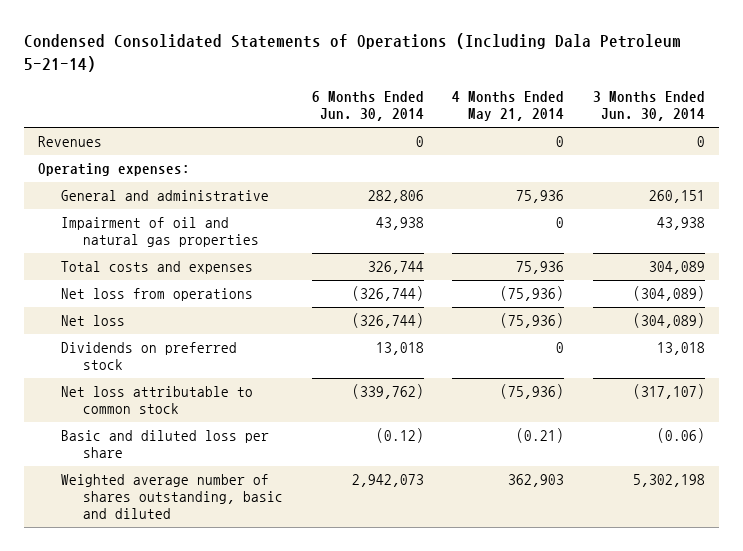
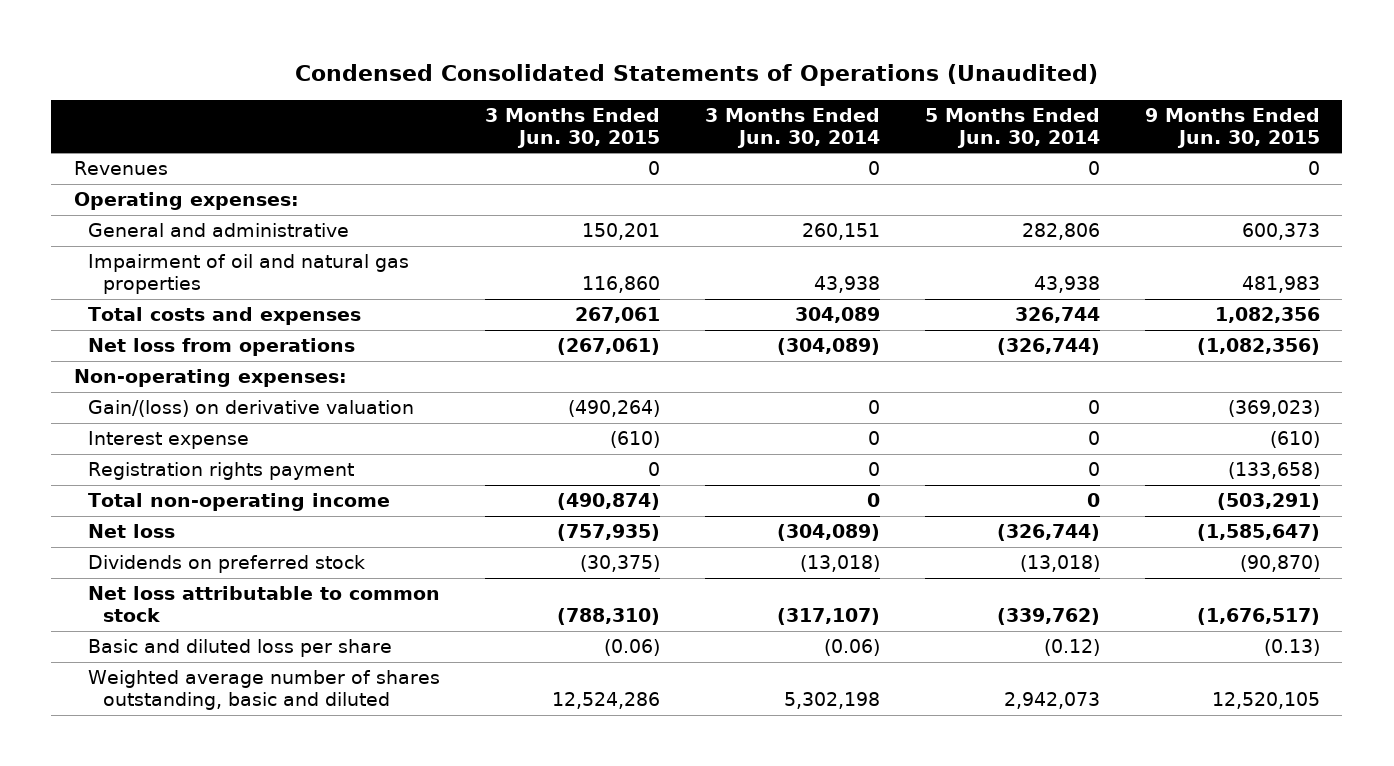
[23,33,681,72] Condensed Consolidated Statements of Operations (Including Dala Petroleum 5-21-14) -> [294,63,1098,86] Condensed Consolidated Statements of Operations (Unaudited)
[311,91,424,122] 6 Months Ended Jun. 30, 2014 -> none
[452,91,565,122] 4 Months Ended May 21, 2014 -> none
none -> [485,107,661,148] 3 Months Ended Jun. 30, 2015
none -> [925,107,1101,148] 5 Months Ended Jun. 30, 2014
none -> [1144,107,1320,148] 9 Months Ended Jun. 30, 2015
none -> [73,369,347,388] Non-operating expenses:
none -> [88,400,415,418] Gain/(loss) on derivative valuation
none -> [88,431,250,450] Interest expense
none -> [88,462,355,481] Registration rights payment
none -> [88,493,391,512] Total non-operating income
[656,341,705,355] 13,018 -> [800,555,881,573] (13,018)

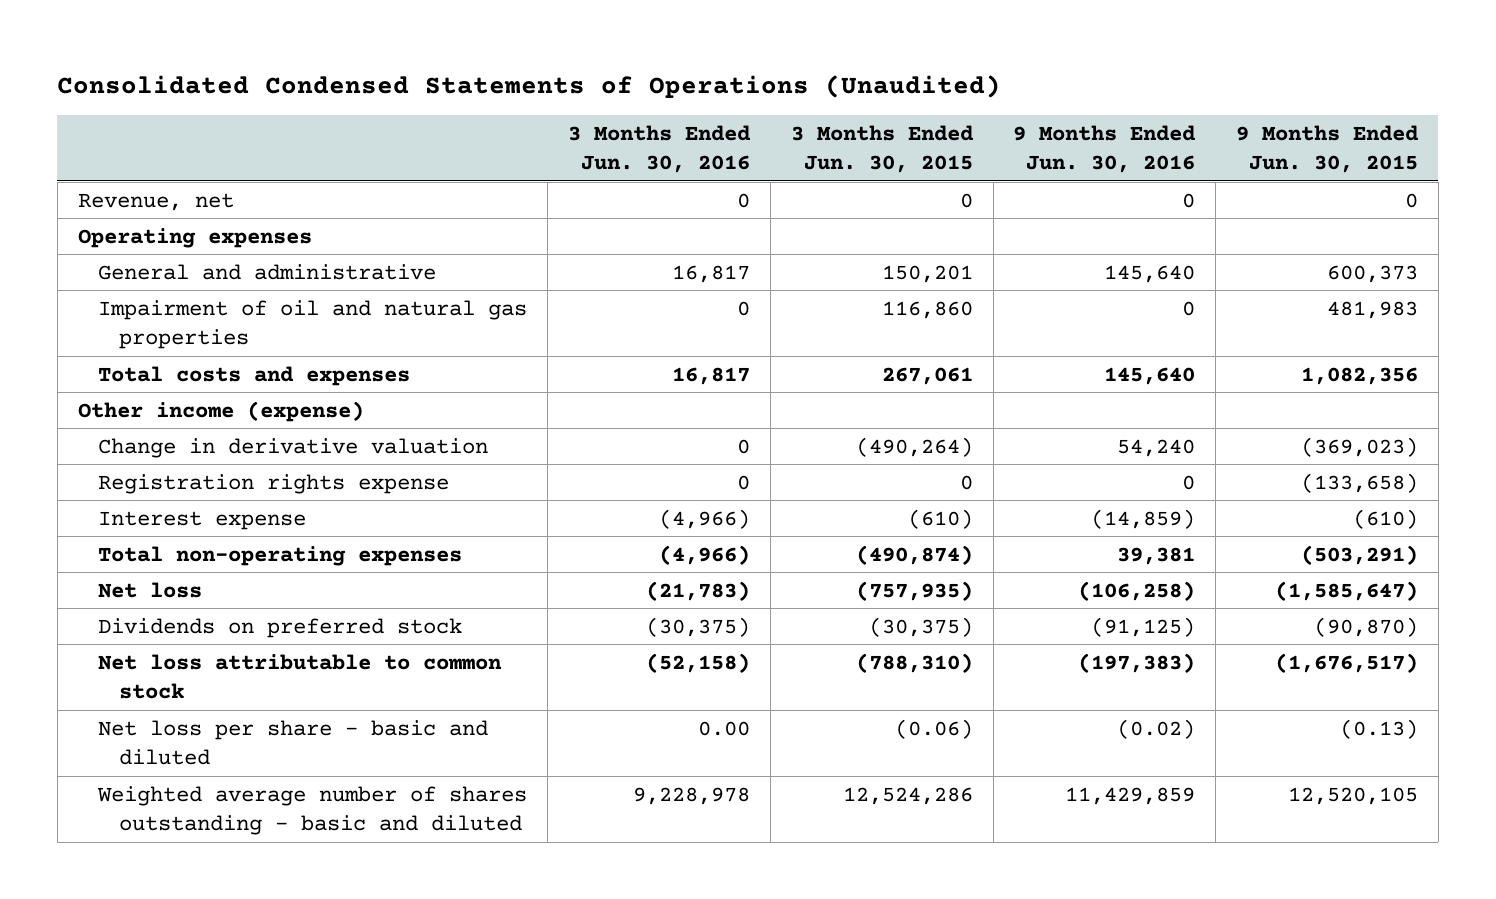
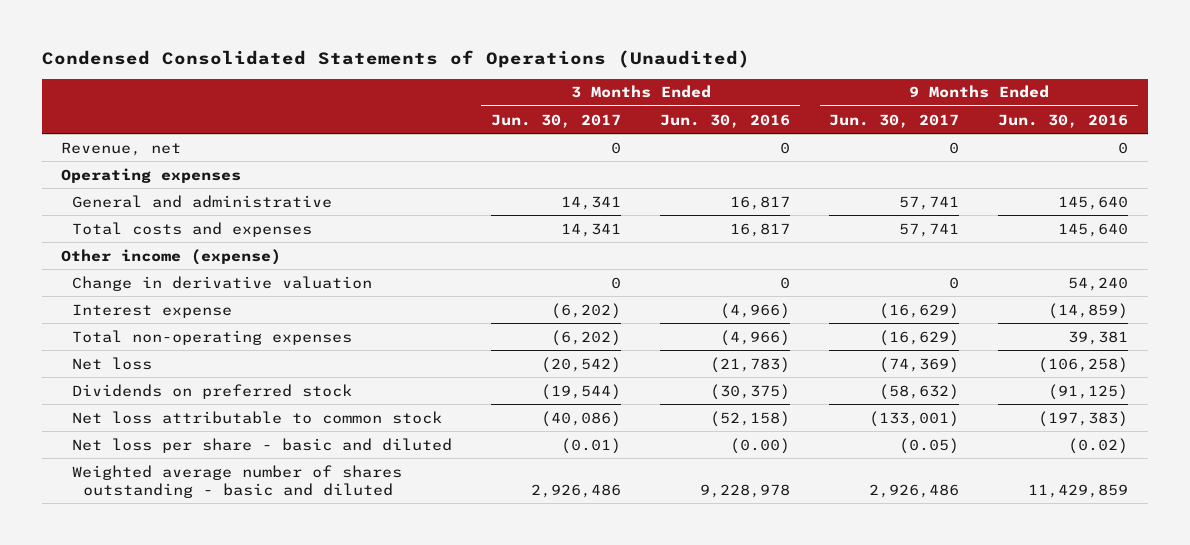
[57,74,1002,98] Consolidated Condensed Statements of Operations (Unaudited) -> [41,50,750,69] Condensed Consolidated Statements of Operations (Unaudited)
[790,124,974,174] 3 Months Ended Jun. 30, 2015 -> none
[1236,124,1420,174] 9 Months Ended Jun. 30, 2015 -> none
none -> [491,113,622,128] Jun. 30, 2017
none -> [829,113,960,128] Jun. 30, 2017
[98,299,528,350] Impairment of oil and natural gas properties -> none
[98,473,450,494] Registration rights expense -> none
[698,720,751,736] 0.00 -> [730,437,791,454] (0.00)

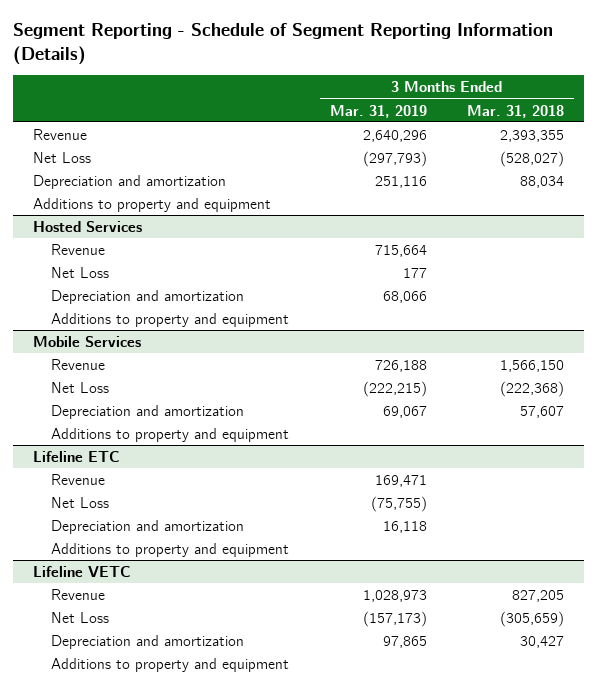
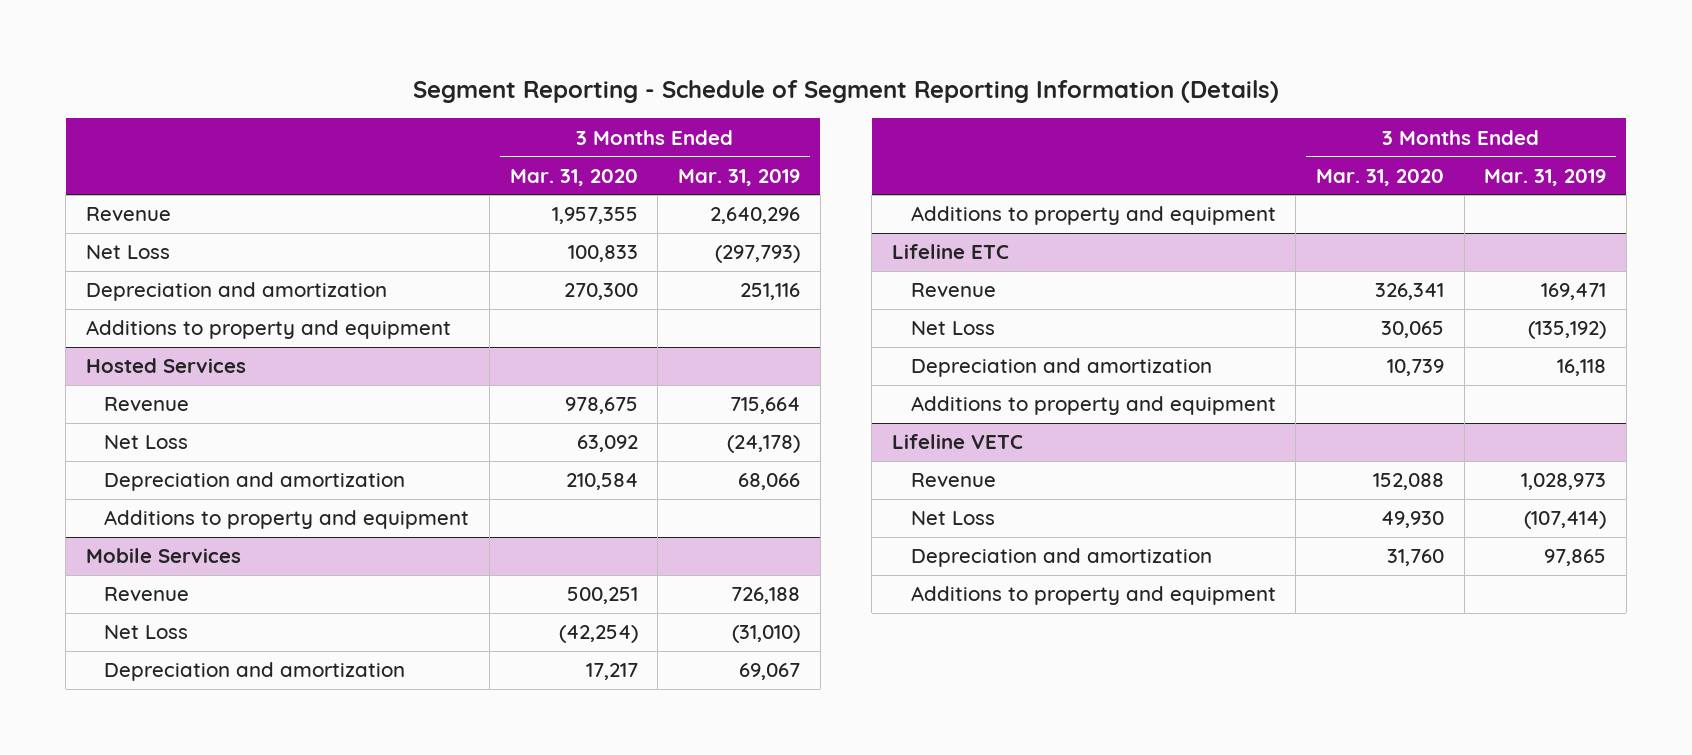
[466,104,564,118] Mar. 31, 2018 -> none
none -> [509,168,638,186] Mar. 31, 2020
[402,267,427,278] 177 -> [727,435,801,454] (24,178)
[362,380,427,397] (222,215) -> [732,625,801,644] (31,010)
[370,495,427,512] (75,755) -> [1528,321,1607,340] (135,192)
[362,610,427,627] (157,173) -> [1524,511,1607,530] (107,414)

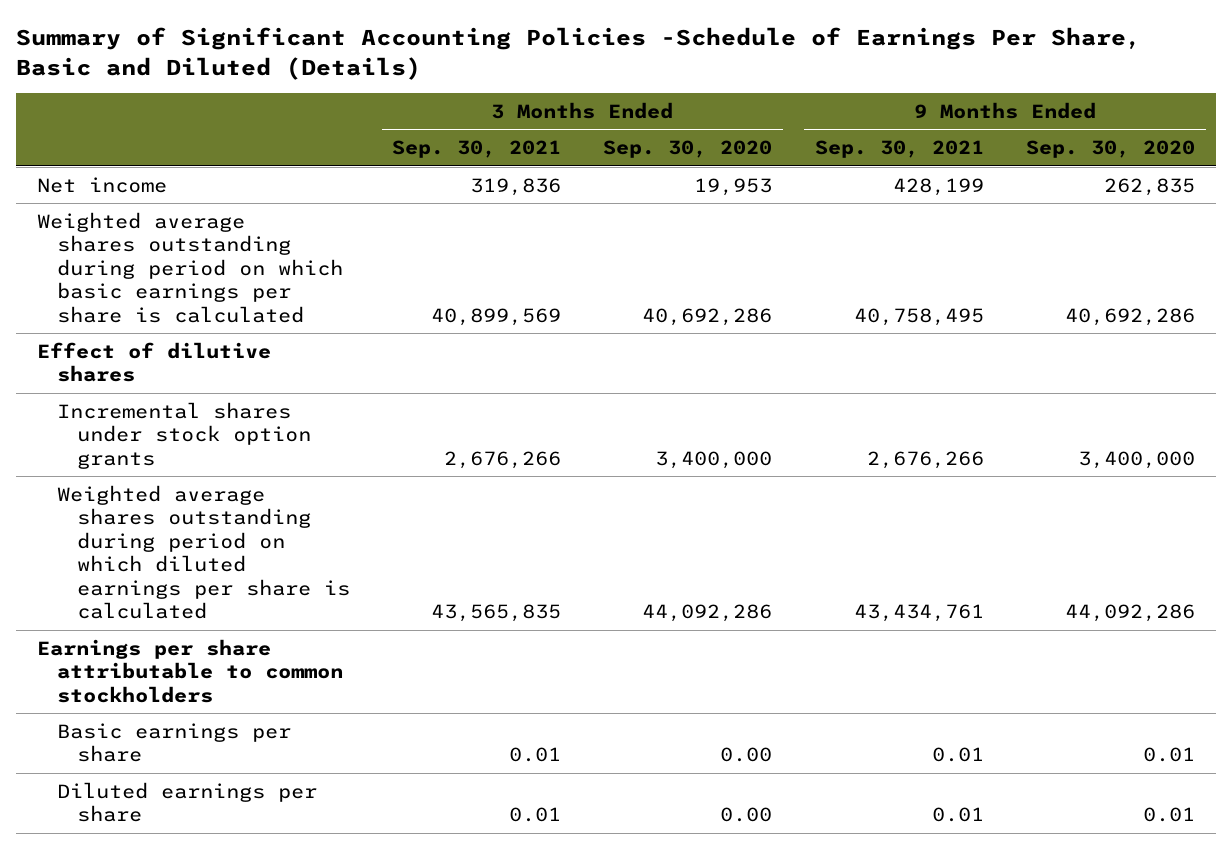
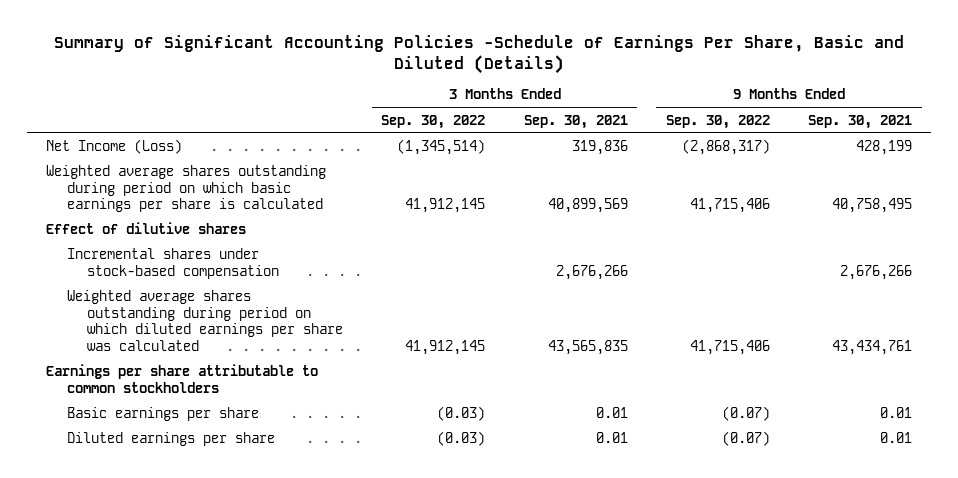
[603,140,773,159] Sep. 30, 2020 -> none
[1025,140,1195,159] Sep. 30, 2020 -> none
none -> [381,114,486,129] Sep. 30, 2022
none -> [665,114,770,129] Sep. 30, 2022
[37,176,168,193] Net income -> [46,139,183,155] Net Income (Loss)
[56,401,311,469] Incremental shares under stock option grants -> [66,248,280,279] Incremental shares under stock-based compensation
[56,484,350,620] Weighted average shares outstanding during period on which diluted earnings per share is calculated -> [66,290,344,351] Weighted average shares outstanding during period on which diluted earnings per share was calculated

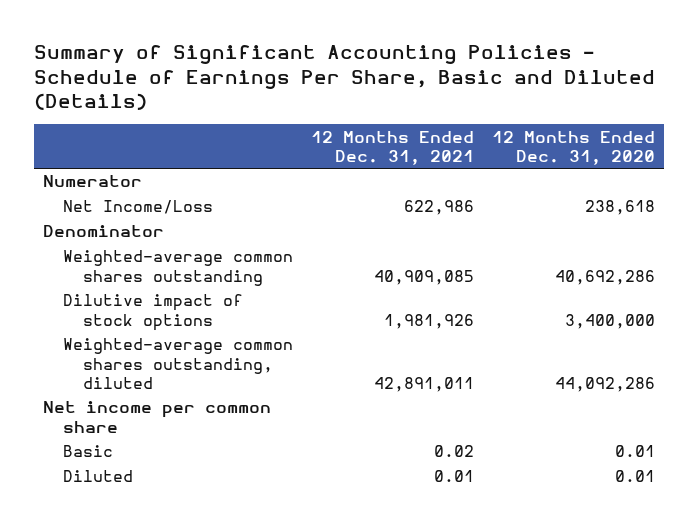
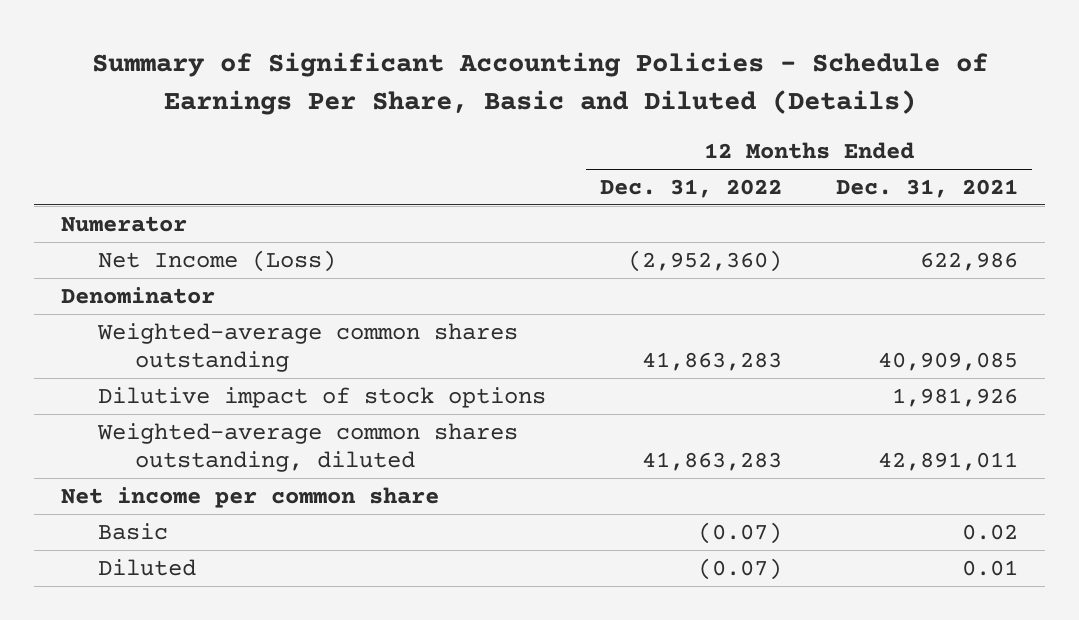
[492,130,656,165] 12 Months Ended Dec. 31, 2020 -> none
none -> [599,179,782,199] Dec. 31, 2022
[63,200,214,215] Net Income/Loss -> [97,249,336,272] Net Income (Loss)

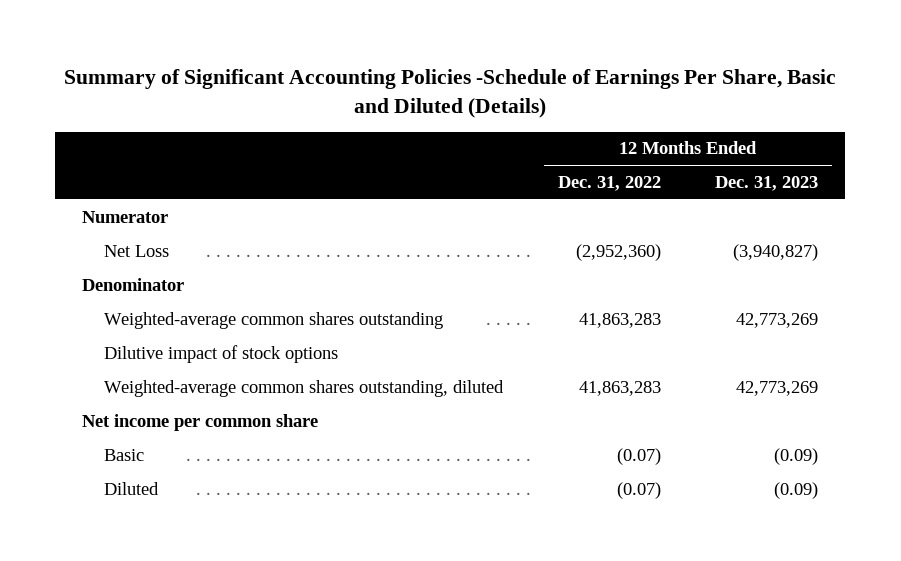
[91,52,988,115] Summary of Significant Accounting Policies - Schedule of Earnings Per Share, Basic and Diluted (Details) -> [64,69,837,118] Summary of Significant Accounting Policies -Schedule of Earnings Per Share, Basic and Diluted (Details)
[835,179,1018,199] Dec. 31, 2021 -> none
none -> [715,176,819,192] Dec. 31, 2023
[97,249,336,272] Net Income (Loss) -> [104,244,170,257] Net Loss

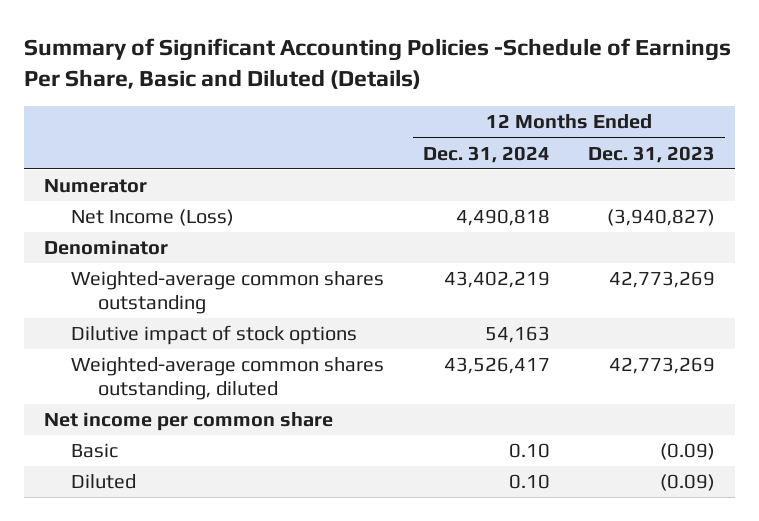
[557,176,661,192] Dec. 31, 2022 -> none
none -> [422,145,550,163] Dec. 31, 2024
[104,244,170,257] Net Loss -> [70,209,234,227] Net Income (Loss)

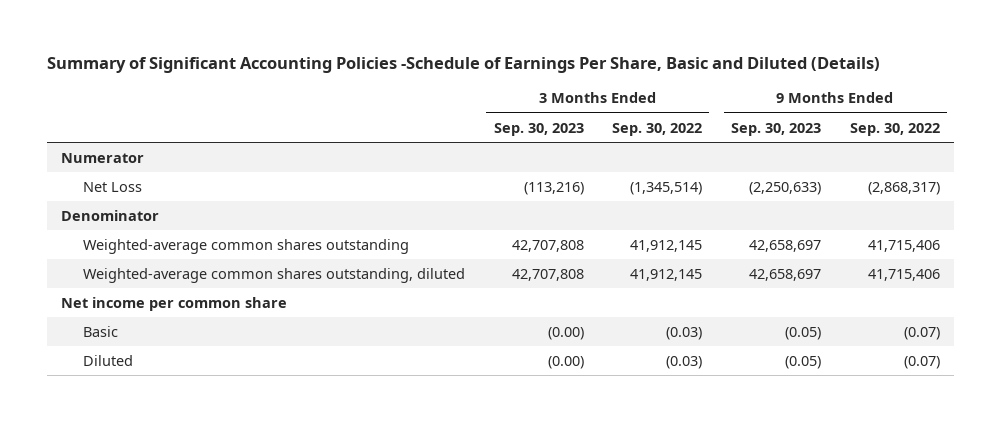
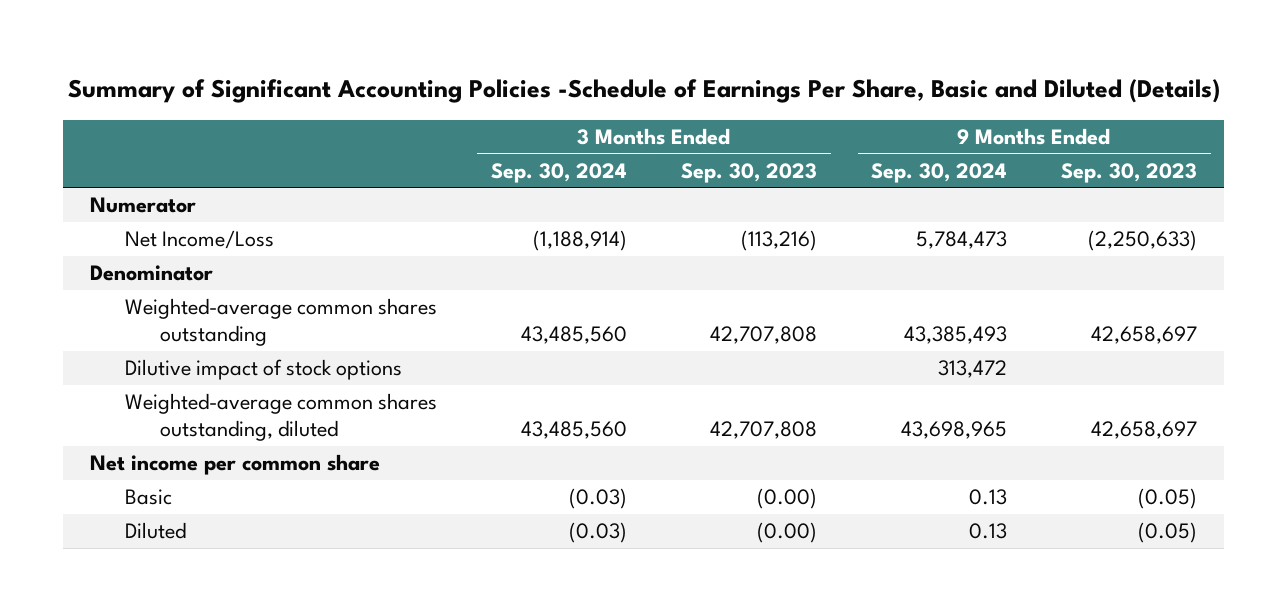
[612,122,703,136] Sep. 30, 2022 -> none
[849,122,940,136] Sep. 30, 2022 -> none
none -> [490,162,627,183] Sep. 30, 2024
none -> [871,162,1008,183] Sep. 30, 2024
[82,181,142,192] Net Loss -> [124,230,274,250] Net Income/Loss
none -> [124,359,402,381] Dilutive impact of stock options

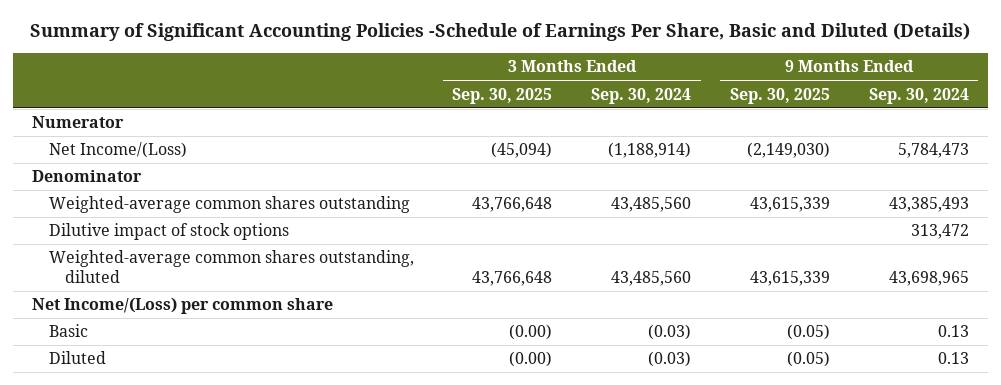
[681,162,818,183] Sep. 30, 2023 -> none
[1061,162,1198,183] Sep. 30, 2023 -> none
none -> [452,87,553,104] Sep. 30, 2025
none -> [729,87,830,104] Sep. 30, 2025
[124,230,274,250] Net Income/Loss -> [48,142,187,159] Net Income/(Loss)
[89,454,380,476] Net income per common share -> [32,297,334,315] Net Income/(Loss) per common share

